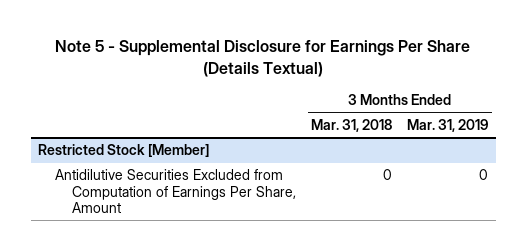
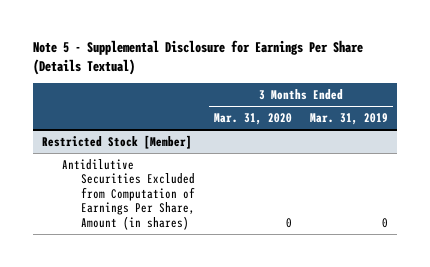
[311,119,393,133] Mar. 31, 2018 -> none
none -> [213,112,292,125] Mar. 31, 2020
[55,169,297,214] Antidilutive Securities Excluded from Computation of Earnings Per Share, Amount -> [61,158,196,230] Antidilutive Securities Excluded from Computation of Earnings Per Share, Amount (in shares)

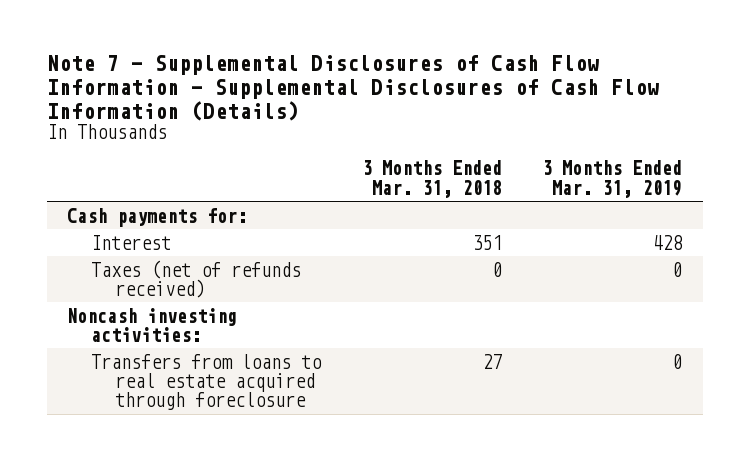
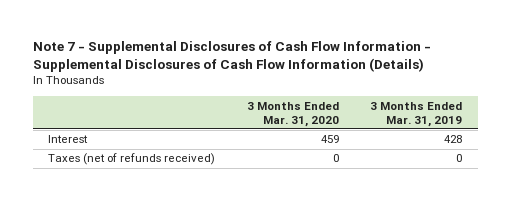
[361,160,502,198] 3 Months Ended Mar. 31, 2018 -> none
none -> [246,101,339,127] 3 Months Ended Mar. 31, 2020
[67,207,248,227] Cash payments for: -> none
[67,307,238,342] Noncash investing activities: -> none
[91,353,323,411] Transfers from loans to real estate acquired through foreclosure -> none

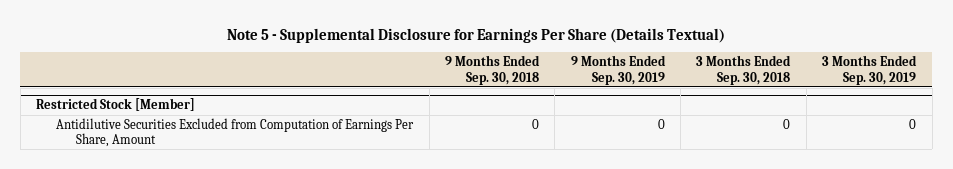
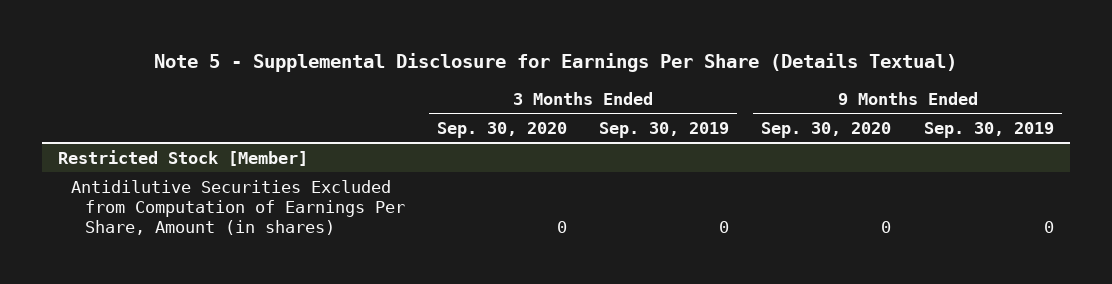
[444,55,540,85] 9 Months Ended Sep. 30, 2018 -> none
[696,55,792,85] 3 Months Ended Sep. 30, 2018 -> none
none -> [437,121,568,138] Sep. 30, 2020
none -> [761,121,892,138] Sep. 30, 2020
[56,117,415,148] Antidilutive Securities Excluded from Computation of Earnings Per Share, Amount -> [71,179,405,236] Antidilutive Securities Excluded from Computation of Earnings Per Share, Amount (in shares)

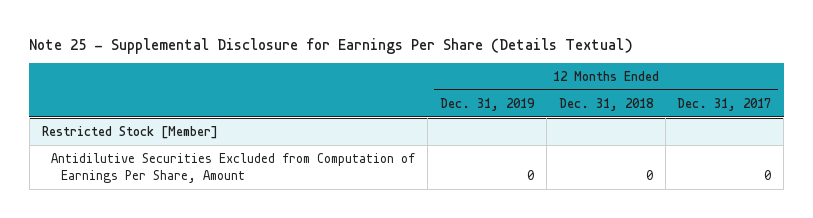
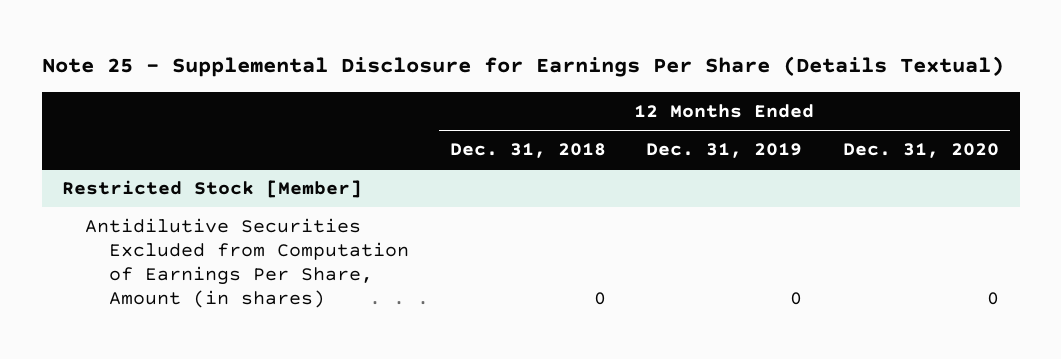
[677,97,772,111] Dec. 31, 2017 -> none
none -> [843,142,1000,158] Dec. 31, 2020
[51,152,416,184] Antidilutive Securities Excluded from Computation of Earnings Per Share, Amount -> [85,217,409,309] Antidilutive Securities Excluded from Computation of Earnings Per Share, Amount (in shares)

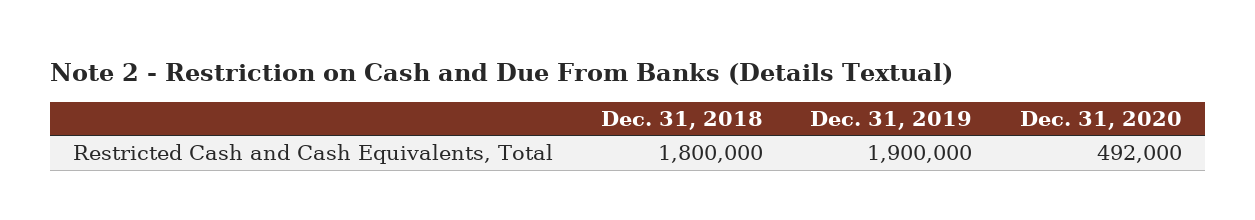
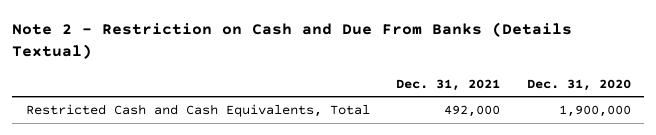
[600,110,763,130] Dec. 31, 2018 -> none
[810,110,973,130] Dec. 31, 2019 -> none
none -> [396,78,501,91] Dec. 31, 2021
[1096,145,1182,164] 492,000 -> [558,105,631,118] 1,900,000

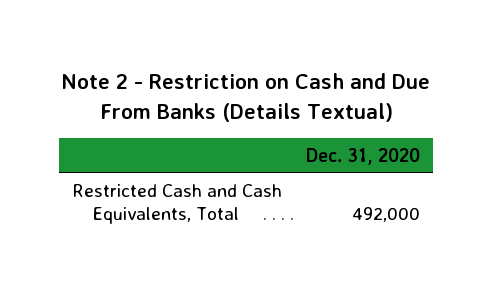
[396,78,501,91] Dec. 31, 2021 -> none
[558,105,631,118] 1,900,000 -> [352,207,421,223] 492,000

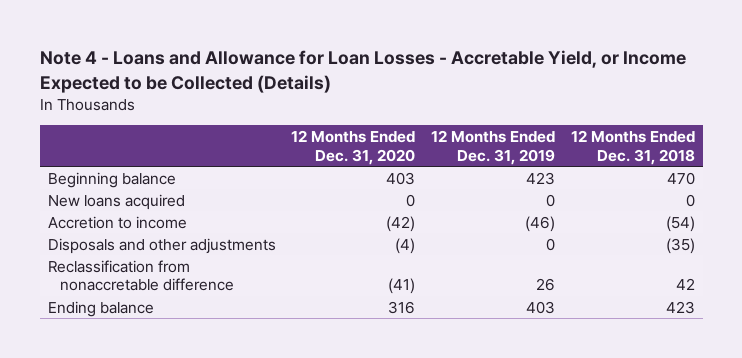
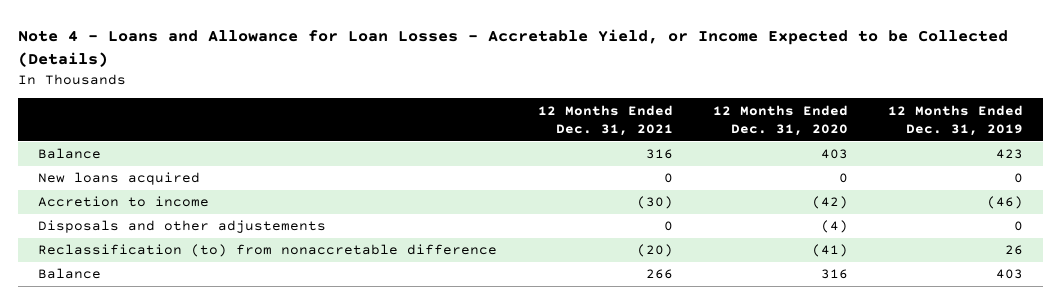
[570,130,695,165] 12 Months Ended Dec. 31, 2018 -> none
none -> [537,104,673,136] 12 Months Ended Dec. 31, 2021
[47,171,176,188] Beginning balance -> [38,148,102,160] Balance
[47,237,276,254] Disposals and other adjustments -> [38,220,327,234] Disposals and other adjustements
[47,259,235,292] Reclassification from nonaccretable difference -> [38,244,498,258] Reclassification (to) from nonaccretable difference
[47,300,154,317] Ending balance -> [38,268,102,280] Balance

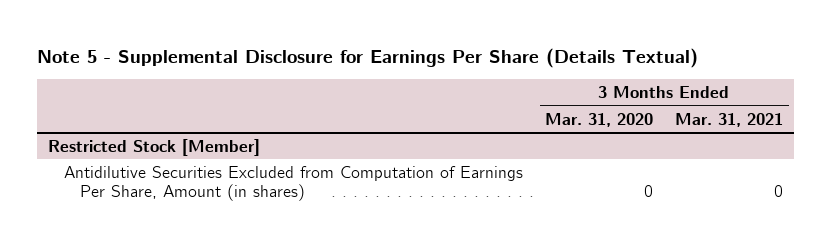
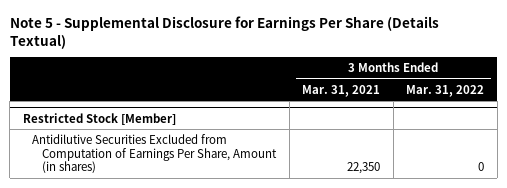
[545,112,654,127] Mar. 31, 2020 -> none
none -> [406,84,485,97] Mar. 31, 2022
[774,185,784,198] 0 -> [347,162,381,175] 22,350

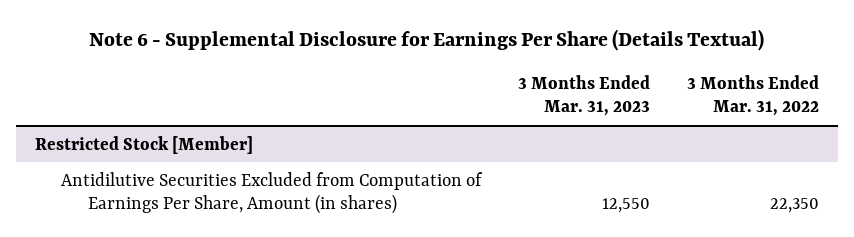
[9,15,439,49] Note 5 - Supplemental Disclosure for Earnings Per Share (Details Textual) -> [88,29,764,52] Note 6 - Supplemental Disclosure for Earnings Per Share (Details Textual)
[302,84,381,97] Mar. 31, 2021 -> none
none -> [518,75,651,117] 3 Months Ended Mar. 31, 2023
[478,162,485,172] 0 -> [770,197,820,213] 22,350

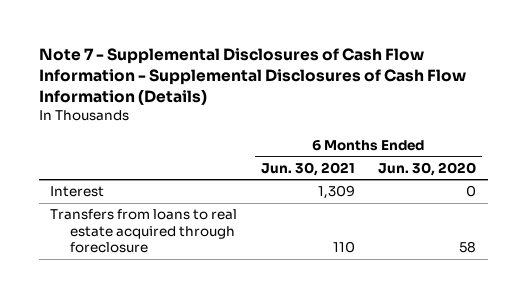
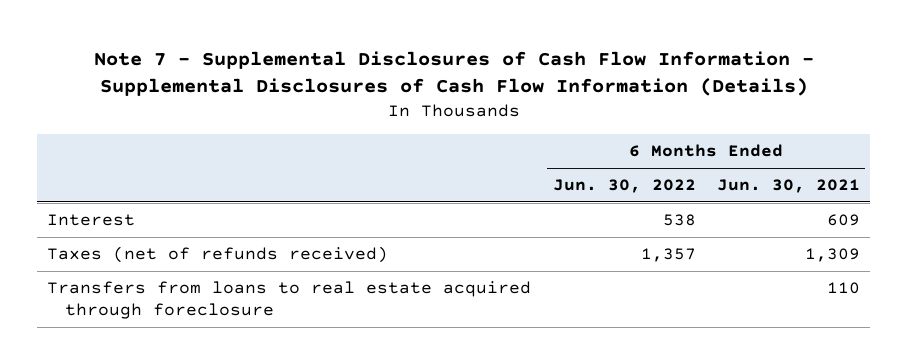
[378,161,477,176] Jun. 30, 2020 -> none
none -> [552,179,696,194] Jun. 30, 2022
[317,185,355,200] 1,309 -> [826,214,860,227] 609
none -> [47,246,389,264] Taxes (net of refunds received)

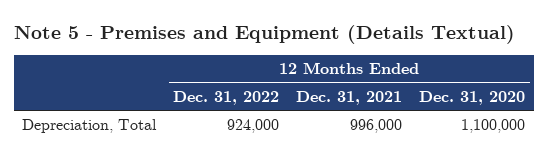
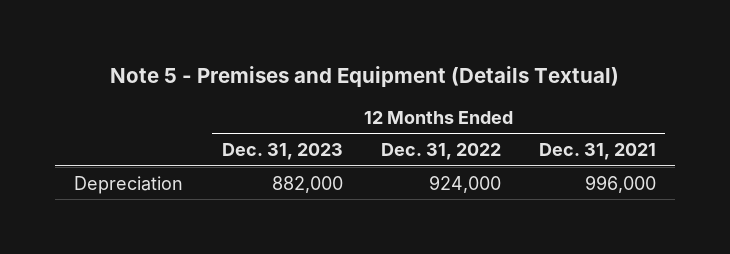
[419,90,526,105] Dec. 31, 2020 -> none
none -> [221,143,343,161] Dec. 31, 2023
[22,119,158,134] Depreciation, Total -> [74,175,184,194] Depreciation

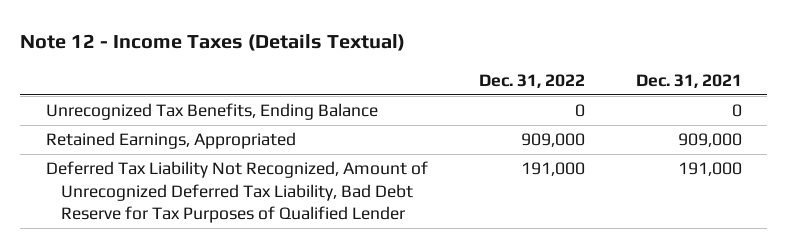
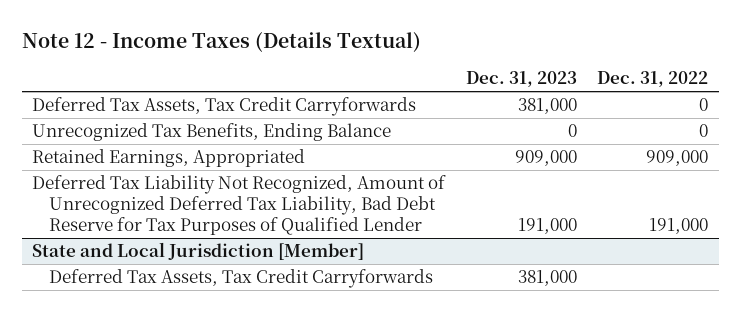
[635,73,742,88] Dec. 31, 2021 -> none
none -> [465,71,577,88] Dec. 31, 2023
none -> [32,97,417,117] Deferred Tax Assets, Tax Credit Carryforwards
none -> [32,242,365,261] State and Local Jurisdiction [Member]
none -> [49,269,434,289] Deferred Tax Assets, Tax Credit Carryforwards

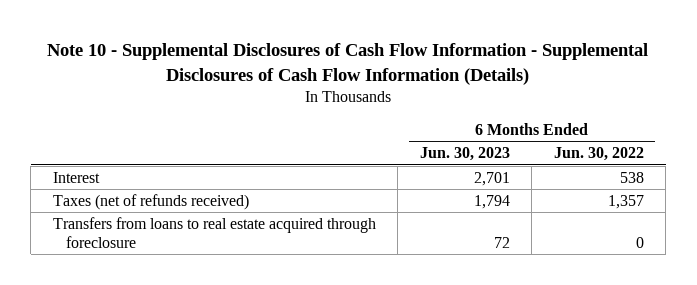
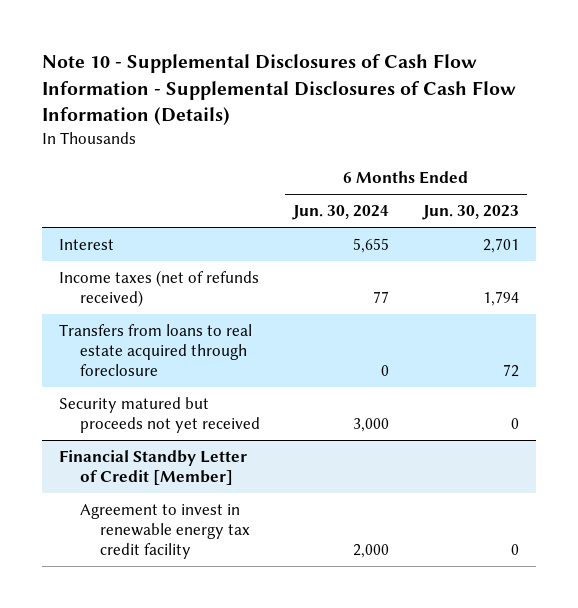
[553,147,644,162] Jun. 30, 2022 -> none
none -> [292,205,390,221] Jun. 30, 2024
[52,193,249,210] Taxes (net of refunds received) -> [58,270,259,308] Income taxes (net of refunds received)
none -> [58,397,260,434] Security matured but proceeds not yet received
none -> [58,450,247,486] Financial Standby Letter of Credit [Member]
none -> [79,504,251,560] Agreement to invest in renewable energy tax credit facility

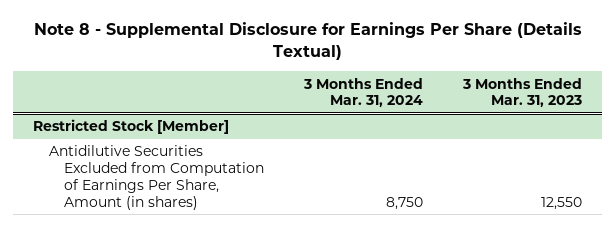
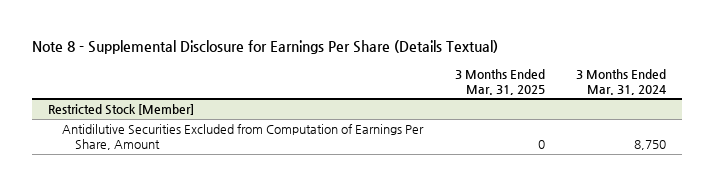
[461,77,582,108] 3 Months Ended Mar. 31, 2023 -> none
none -> [454,68,545,95] 3 Months Ended Mar. 31, 2025
[48,145,264,210] Antidilutive Securities Excluded from Computation of Earnings Per Share, Amount (in shares) -> [61,124,424,151] Antidilutive Securities Excluded from Computation of Earnings Per Share, Amount

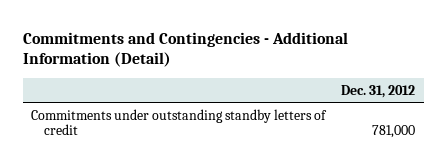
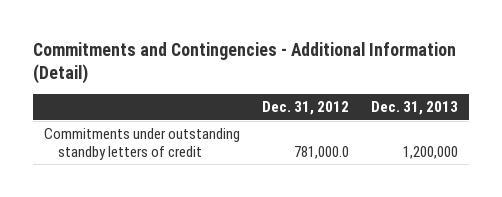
none -> [371,101,459,116] Dec. 31, 2013
[372,125,416,139] 781,000 -> [293,145,349,159] 781,000.0

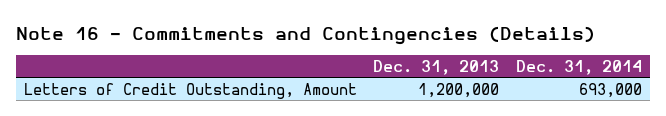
[32,42,456,85] Commitments and Contingencies - Additional Information (Detail) -> [15,25,595,45] Note 16 - Commitments and Contingencies (Details)
[261,101,349,116] Dec. 31, 2012 -> none
none -> [515,59,642,75] Dec. 31, 2014
[43,128,240,160] Commitments under outstanding standby letters of credit -> [24,83,358,100] Letters of Credit Outstanding, Amount

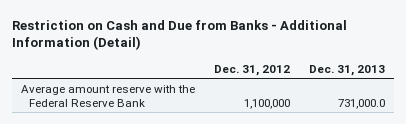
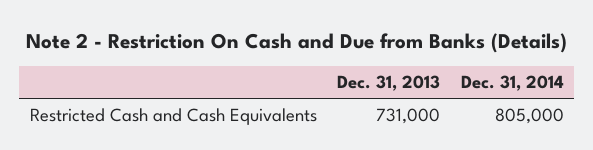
[11,19,347,51] Restriction on Cash and Due from Banks - Additional Information (Detail) -> [25,32,567,53] Note 2 - Restriction On Cash and Due from Banks (Details)
[213,64,290,76] Dec. 31, 2012 -> none
none -> [460,75,564,92] Dec. 31, 2014
[21,84,196,107] Average amount reserve with the Federal Reserve Bank -> none
none -> [29,108,317,126] Restricted Cash and Cash Equivalents

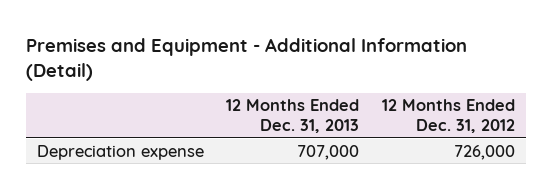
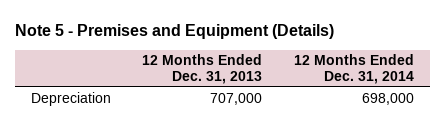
[26,37,468,81] Premises and Equipment - Additional Information (Detail) -> [15,24,335,40] Note 5 - Premises and Equipment (Details)
[381,99,515,134] 12 Months Ended Dec. 31, 2012 -> none
none -> [293,53,414,85] 12 Months Ended Dec. 31, 2014
[37,144,205,160] Depreciation expense -> [30,91,111,106] Depreciation

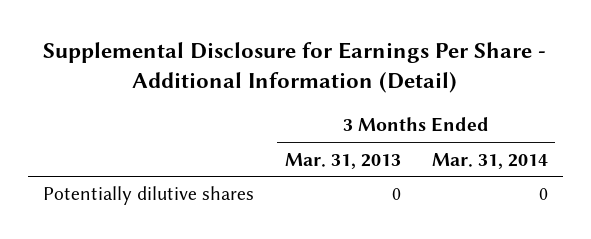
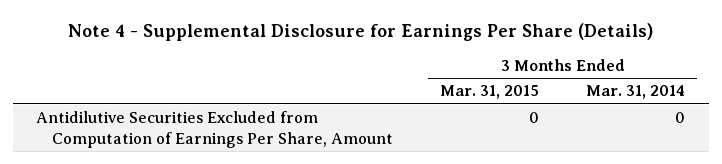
[43,42,547,94] Supplemental Disclosure for Earnings Per Share - Additional Information (Detail) -> [67,23,653,42] Note 4 - Supplemental Disclosure for Earnings Per Share (Details)
[284,152,401,169] Mar. 31, 2013 -> none
none -> [440,85,540,100] Mar. 31, 2015
[43,186,255,206] Potentially dilutive shares -> [36,111,393,148] Antidilutive Securities Excluded from Computation of Earnings Per Share, Amount

